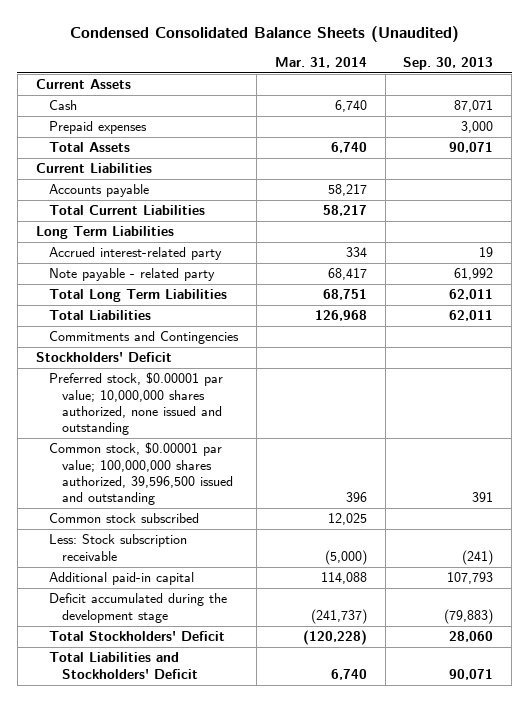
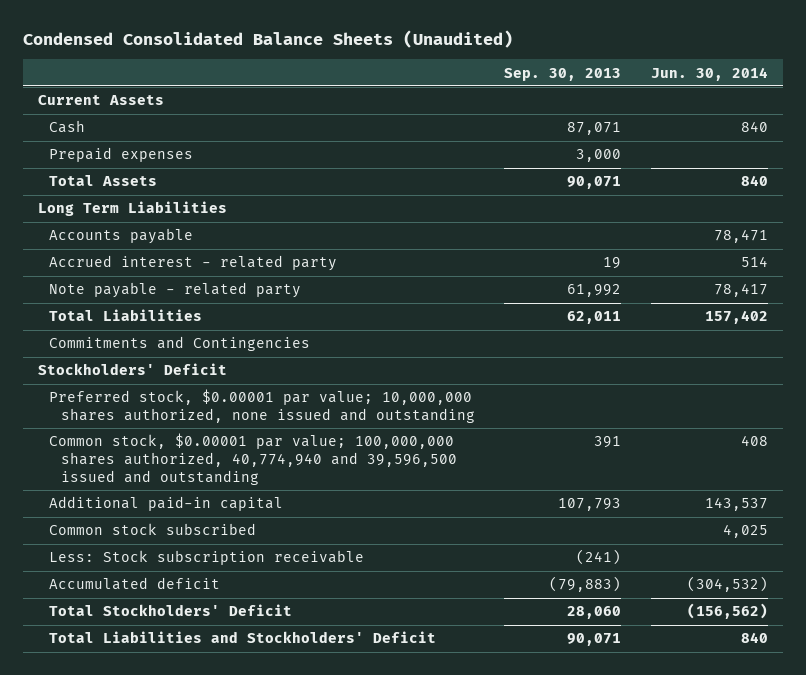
[274,56,367,68] Mar. 31, 2014 -> none
none -> [651,66,769,81] Jun. 30, 2014
[35,163,152,174] Current Liabilities -> none
[48,205,205,216] Total Current Liabilities -> none
[48,184,149,198] Accounts payable -> [49,228,194,245] Accounts payable
[48,247,222,261] Accrued interest-related party -> [49,255,338,272] Accrued interest - related party
[48,289,227,303] Total Long Term Liabilities -> none
[48,442,233,506] Common stock, $0.00001 par value; 100,000,000 shares authorized, 39,596,500 issued and outstanding -> [49,433,457,485] Common stock, $0.00001 par value; 100,000,000 shares authorized, 40,774,940 and 39,596,500 issued and outstanding
[48,572,194,586] Additional paid-in capital -> [49,496,284,512] Additional paid-in capital
[48,593,227,623] Deficit accumulated during the development stage -> [49,577,221,591] Accumulated deficit

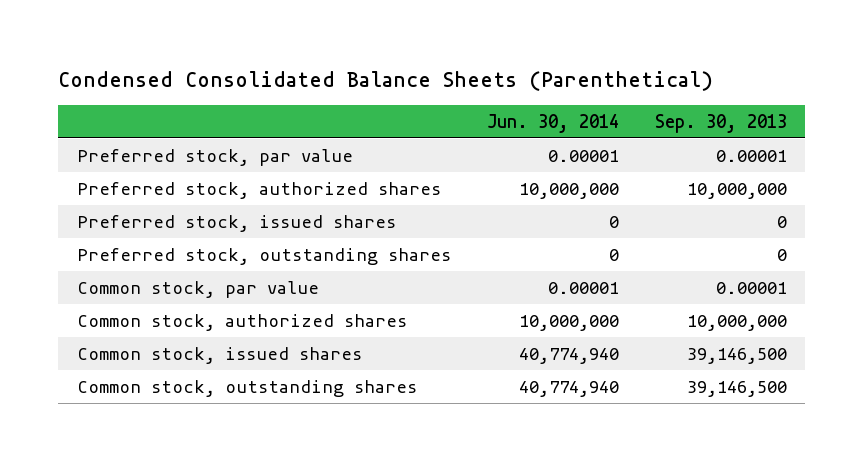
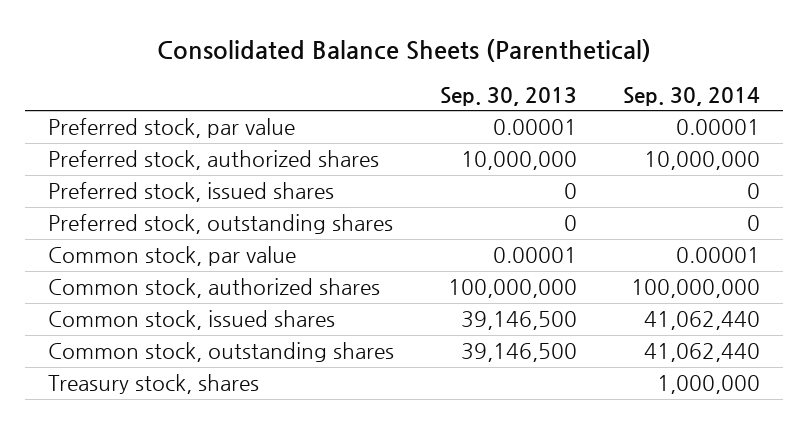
[58,70,714,91] Condensed Consolidated Balance Sheets (Parenthetical) -> [157,38,652,62] Consolidated Balance Sheets (Parenthetical)
[486,113,619,133] Jun. 30, 2014 -> none
none -> [623,86,761,106] Sep. 30, 2014
[687,314,788,331] 10,000,000 -> [448,279,578,299] 100,000,000
none -> [48,374,260,395] Treasury stock, shares

